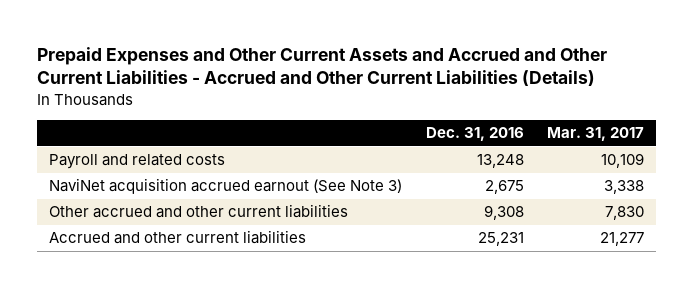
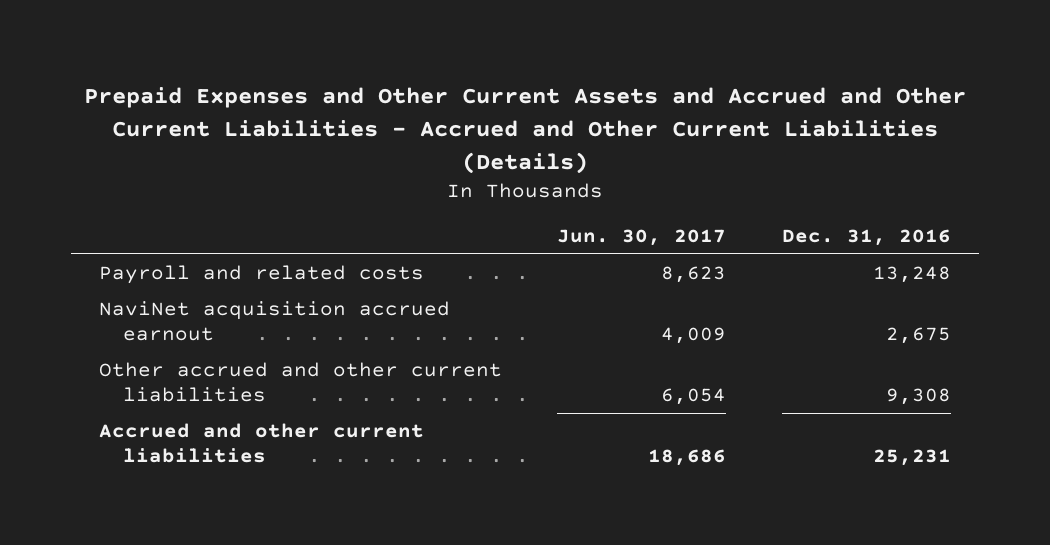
[547,127,645,142] Mar. 31, 2017 -> none
none -> [557,229,727,247] Jun. 30, 2017
[48,178,402,195] NaviNet acquisition accrued earnout (See Note 3) -> [98,301,450,342] NaviNet acquisition accrued earnout

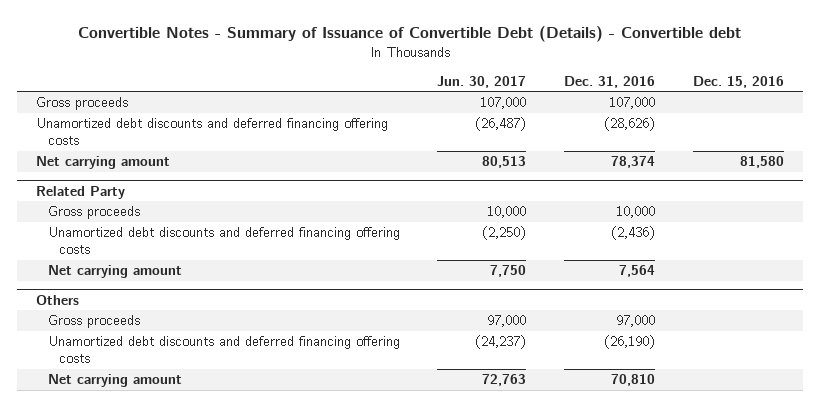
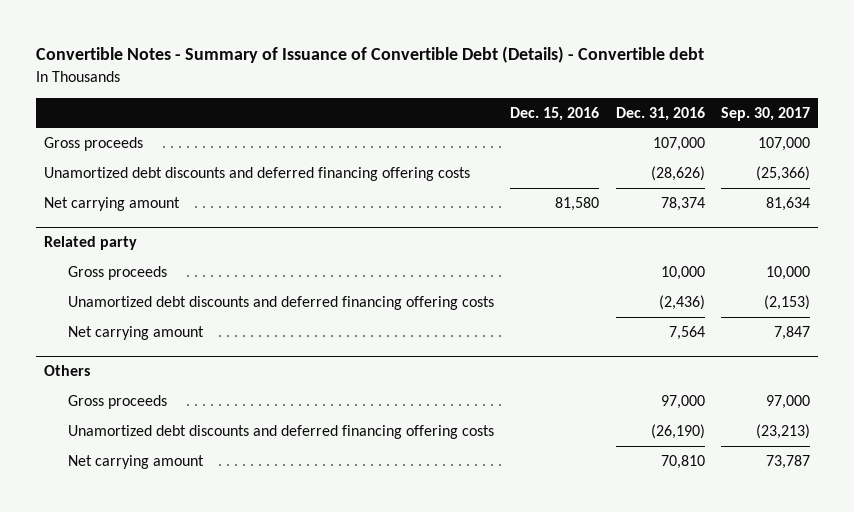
[437,75,527,88] Jun. 30, 2017 -> none
none -> [720,106,810,121] Sep. 30, 2017
[35,185,125,199] Related Party -> [43,236,137,251] Related party

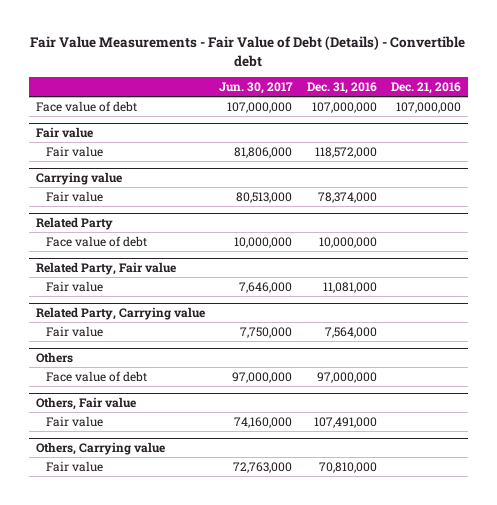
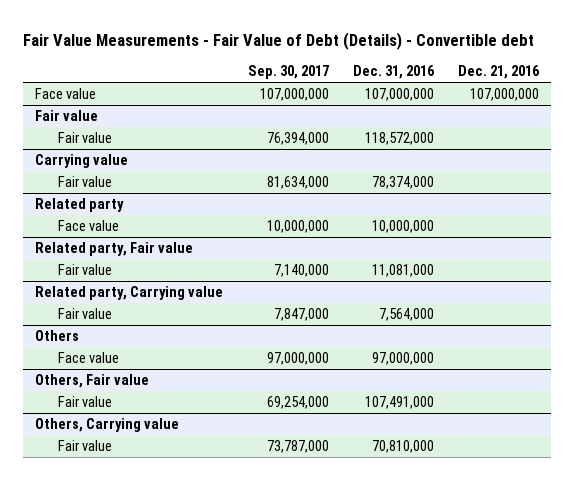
[219,82,294,95] Jun. 30, 2017 -> none
none -> [247,65,329,80] Sep. 30, 2017
[35,100,137,112] Face value of debt -> [35,88,97,100] Face value
[35,216,113,230] Related Party -> [35,198,125,213] Related party
[46,235,148,247] Face value of debt -> [58,220,120,232] Face value
[35,261,176,275] Related Party, Fair value -> [35,242,194,257] Related party, Fair value
[35,306,205,320] Related Party, Carrying value -> [35,286,224,301] Related party, Carrying value
[46,370,148,382] Face value of debt -> [58,352,120,364] Face value

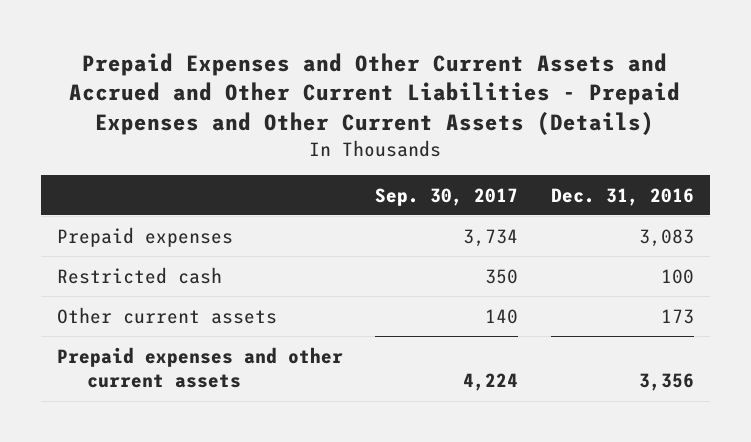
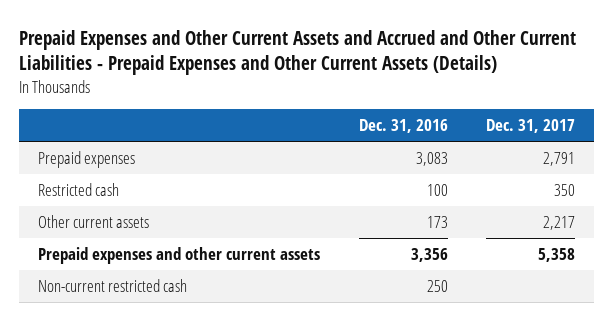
[375,187,519,206] Sep. 30, 2017 -> none
none -> [486,118,576,133] Dec. 31, 2017
none -> [38,278,188,292] Non-current restricted cash

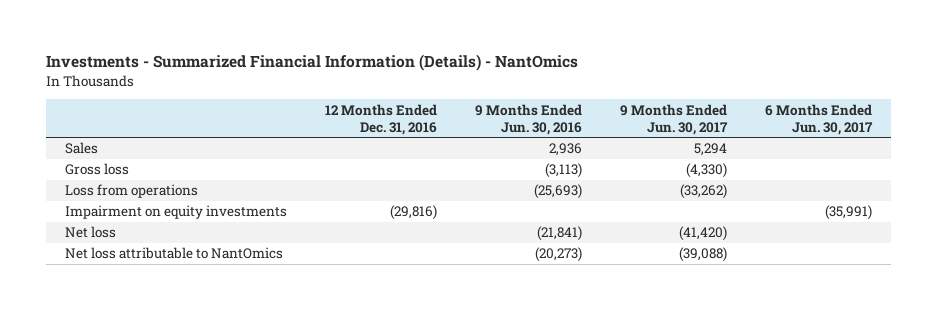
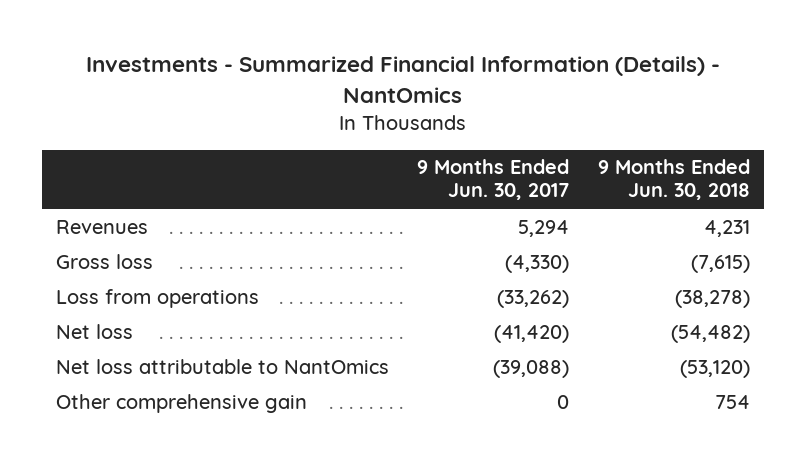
[325,103,438,135] 12 Months Ended Dec. 31, 2016 -> none
[475,103,583,135] 9 Months Ended Jun. 30, 2016 -> none
[764,103,873,135] 6 Months Ended Jun. 30, 2017 -> none
none -> [597,159,750,201] 9 Months Ended Jun. 30, 2018
[65,142,99,155] Sales -> [55,219,148,234] Revenues
[65,205,288,220] Impairment on equity investments -> none
none -> [55,393,307,413] Other comprehensive gain

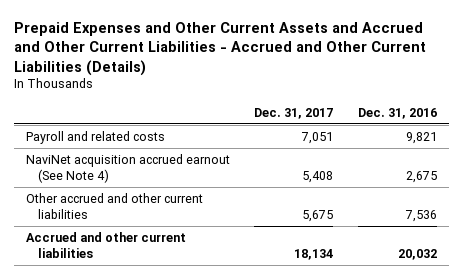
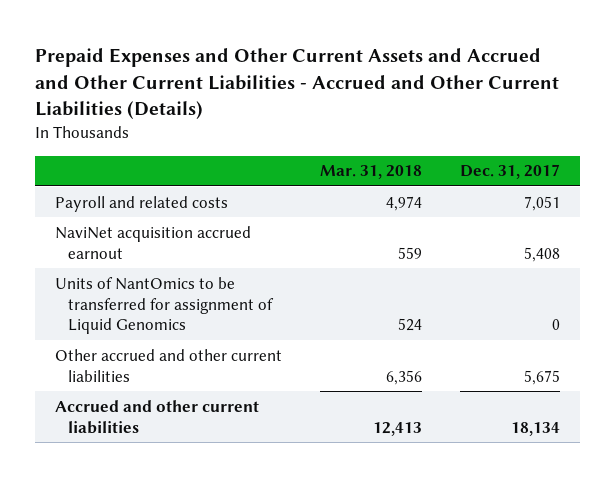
[357,107,437,119] Dec. 31, 2016 -> none
none -> [320,165,423,180] Mar. 31, 2018
[25,153,230,184] NaviNet acquisition accrued earnout (See Note 4) -> [54,225,251,259] NaviNet acquisition accrued earnout
none -> [54,276,274,335] Units of NantOmics to be transferred for assignment of Liquid Genomics

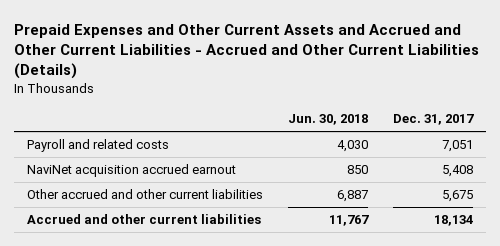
[320,165,423,180] Mar. 31, 2018 -> none
none -> [287,114,368,126] Jun. 30, 2018
[54,276,274,335] Units of NantOmics to be transferred for assignment of Liquid Genomics -> none

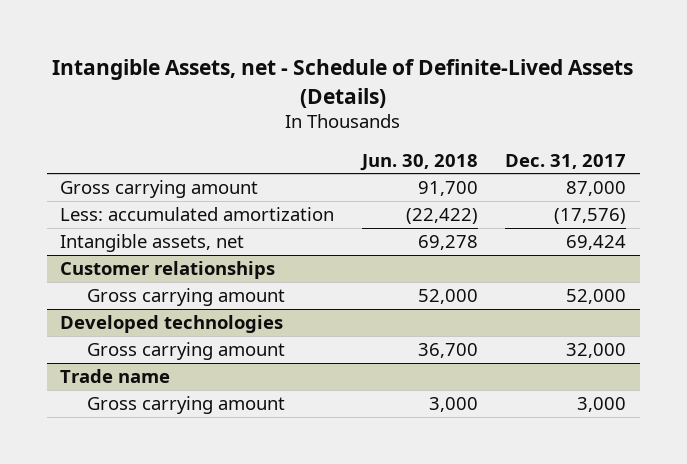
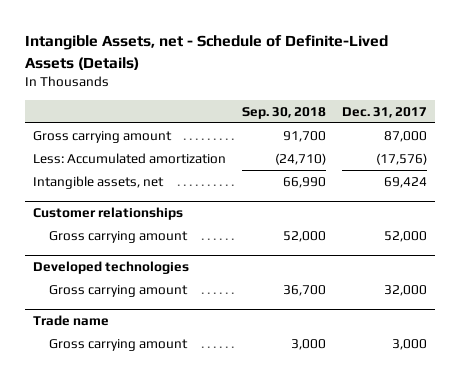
[359,153,478,171] Jun. 30, 2018 -> none
none -> [241,106,326,119] Sep. 30, 2018
[60,206,335,221] Less: accumulated amortization -> [33,153,227,165] Less: Accumulated amortization

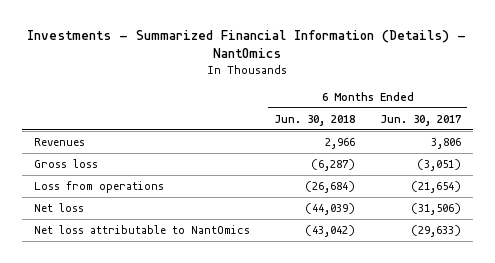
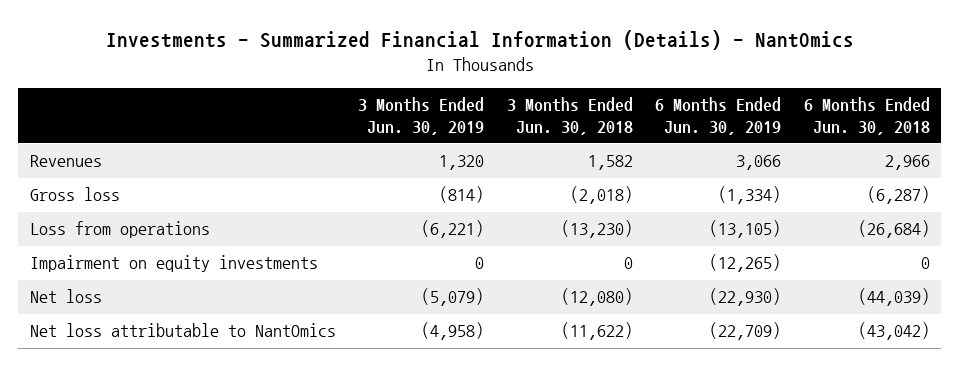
[380,114,462,126] Jun. 30, 2017 -> none
none -> [358,97,485,135] 3 Months Ended Jun. 30, 2019
none -> [506,97,633,135] 3 Months Ended Jun. 30, 2018
none -> [655,97,782,135] 6 Months Ended Jun. 30, 2019
none -> [29,255,318,273] Impairment on equity investments

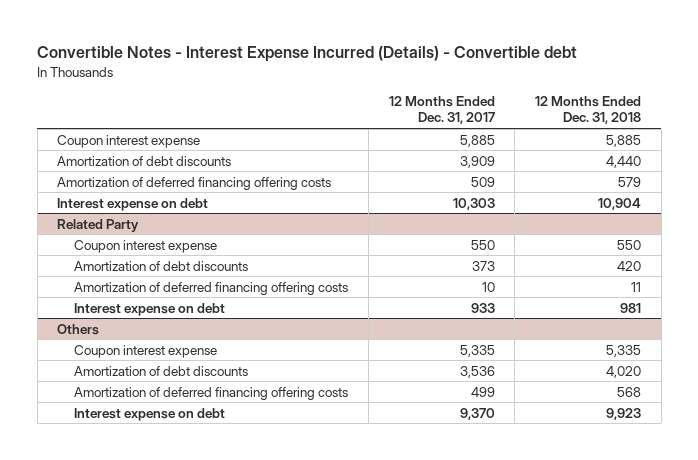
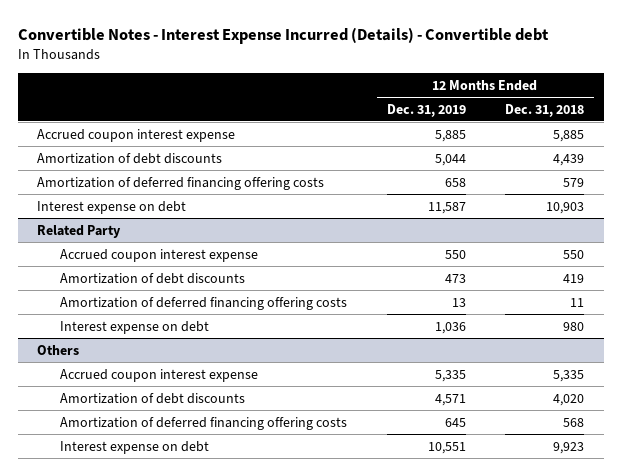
[388,96,495,125] 12 Months Ended Dec. 31, 2017 -> none
none -> [386,103,466,117] Dec. 31, 2019
[57,134,201,148] Coupon interest expense -> [37,128,236,142] Accrued coupon interest expense
[606,155,642,168] 4,440 -> [553,153,585,166] 4,439
[598,197,642,210] 10,904 -> [546,201,585,214] 10,903
[74,239,218,253] Coupon interest expense -> [60,248,259,262] Accrued coupon interest expense
[617,260,642,271] 420 -> [563,273,585,283] 419
[620,302,642,313] 981 -> [563,321,585,331] 980
[74,344,218,358] Coupon interest expense -> [60,368,259,382] Accrued coupon interest expense

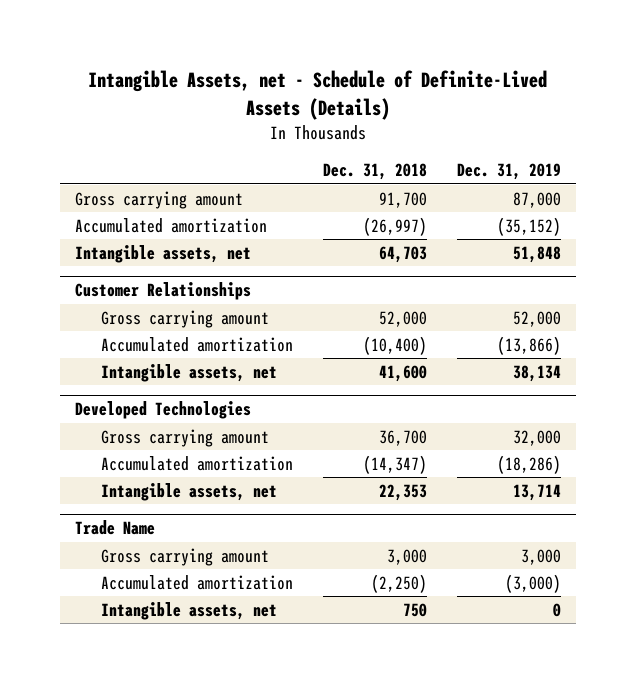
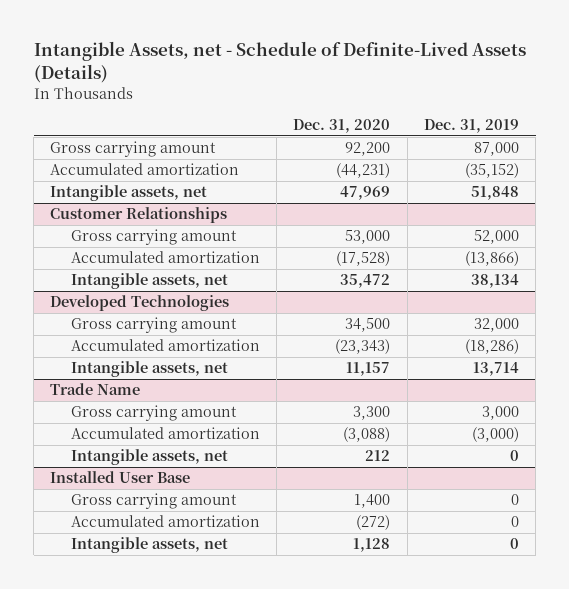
[323,163,428,181] Dec. 31, 2018 -> none
none -> [293,119,391,134] Dec. 31, 2020
none -> [50,471,191,484] Installed User Base
none -> [70,493,237,510] Gross carrying amount
none -> [70,515,260,528] Accumulated amortization
none -> [70,537,228,554] Intangible assets, net

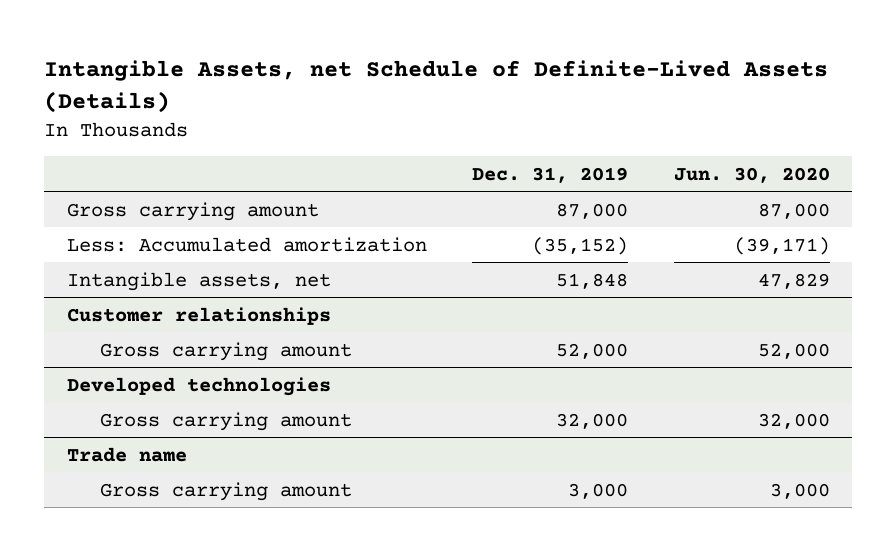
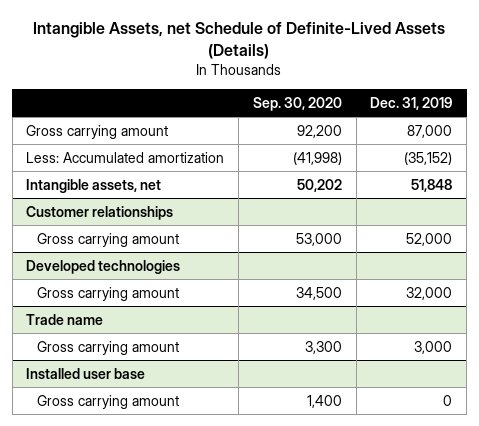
[673,166,830,183] Jun. 30, 2020 -> none
none -> [252,96,342,111] Sep. 30, 2020
none -> [26,367,146,379] Installed user base
none -> [36,394,179,409] Gross carrying amount

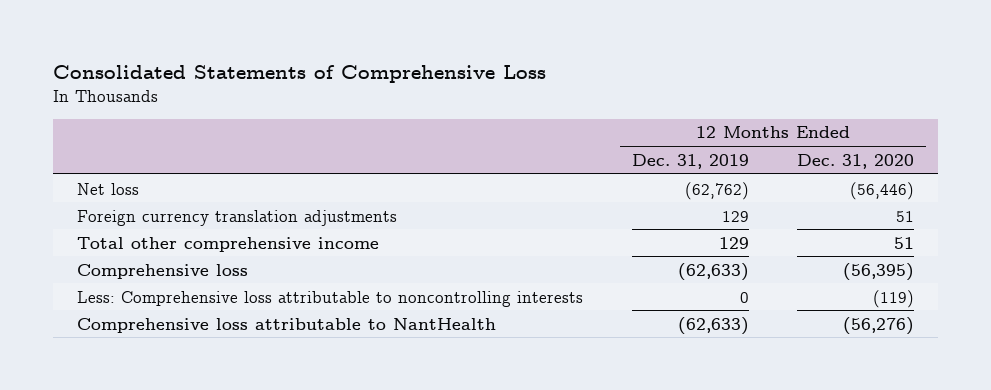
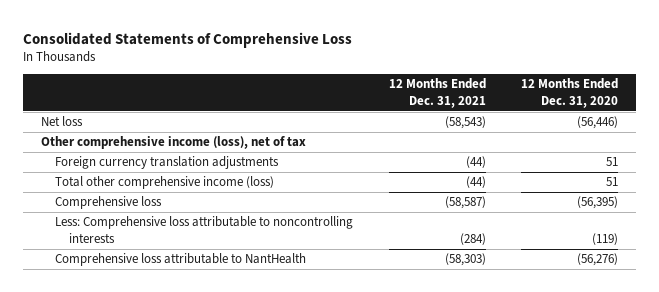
[631,153,749,169] Dec. 31, 2019 -> none
none -> [388,78,486,108] 12 Months Ended Dec. 31, 2021
none -> [41,136,307,150] Other comprehensive income (loss), net of tax
[77,236,380,252] Total other comprehensive income -> [55,176,275,190] Total other comprehensive income (loss)

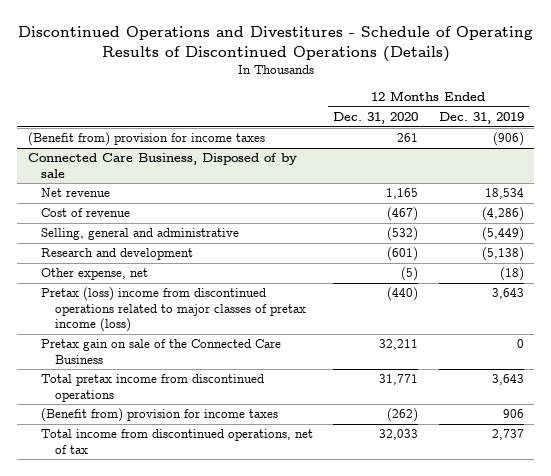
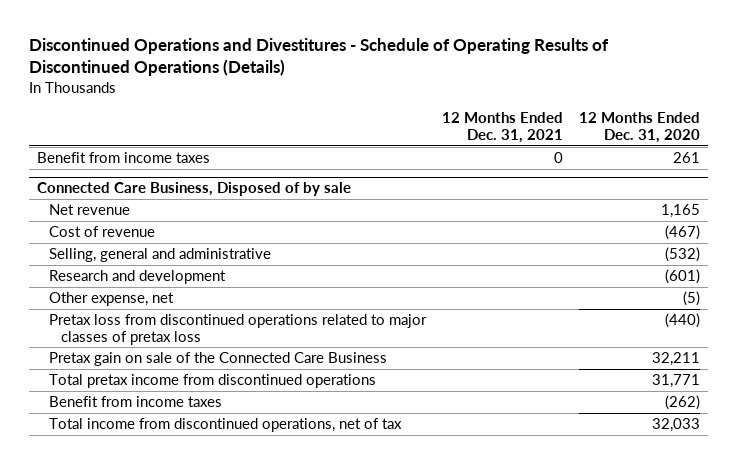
[438,112,524,125] Dec. 31, 2019 -> none
none -> [442,112,564,144] 12 Months Ended Dec. 31, 2021
[27,132,265,147] (Benefit from) provision for income taxes -> [36,152,210,164] Benefit from income taxes
[41,287,306,333] Pretax (loss) income from discontinued operations related to major classes of pretax income (loss) -> [48,314,427,345] Pretax loss from discontinued operations related to major classes of pretax loss
[41,408,279,423] (Benefit from) provision for income taxes -> [48,396,222,408] Benefit from income taxes

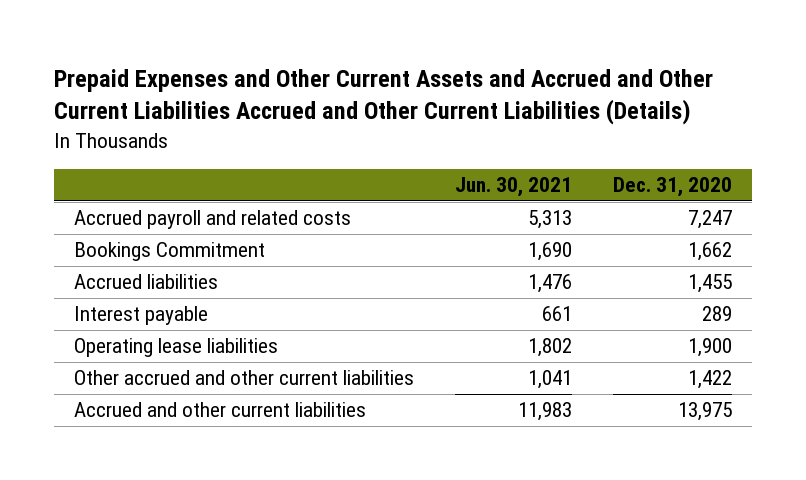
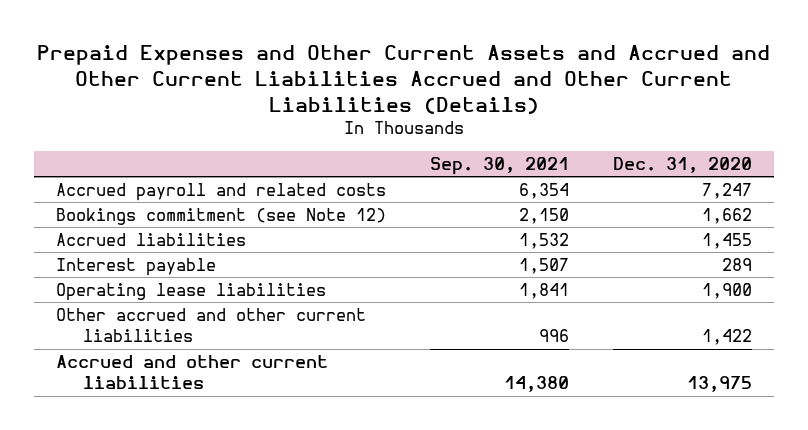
[455,177,573,198] Jun. 30, 2021 -> none
none -> [429,157,569,176] Sep. 30, 2021
[74,242,266,262] Bookings Commitment -> [55,208,386,226] Bookings commitment (see Note 12)

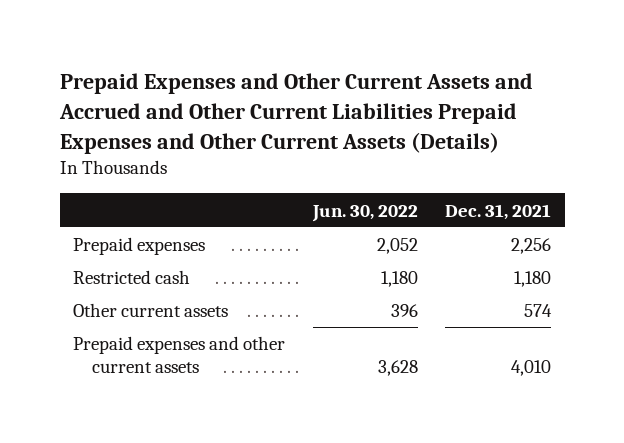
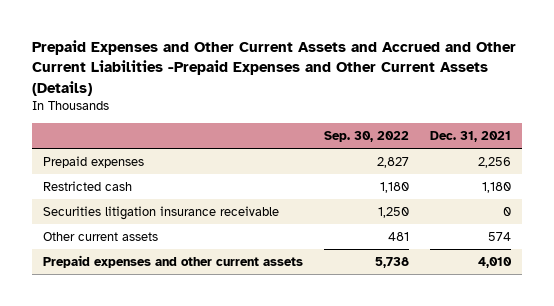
[58,73,533,154] Prepaid Expenses and Other Current Assets and Accrued and Other Current Liabilities Prepaid Expenses and Other Current Assets (Details) -> [32,40,517,96] Prepaid Expenses and Other Current Assets and Accrued and Other Current Liabilities -Prepaid Expenses and Other Current Assets (Details)
[311,204,418,222] Jun. 30, 2022 -> none
none -> [323,131,409,143] Sep. 30, 2022
none -> [42,206,279,221] Securities litigation insurance receivable

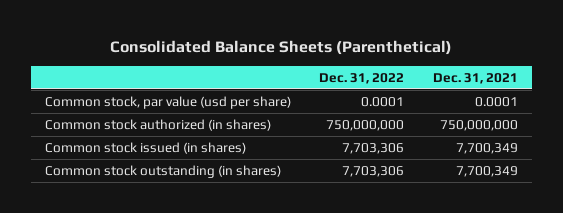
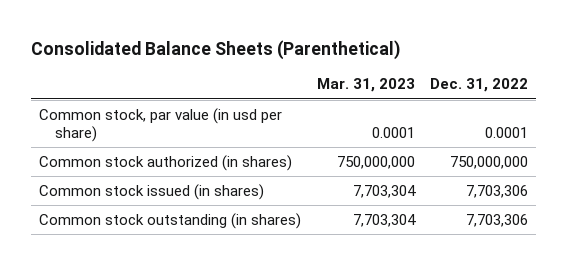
[432,72,518,84] Dec. 31, 2021 -> none
none -> [316,78,415,93] Mar. 31, 2023
[44,95,291,109] Common stock, par value (usd per share) -> [39,107,283,142] Common stock, par value (in usd per share)

